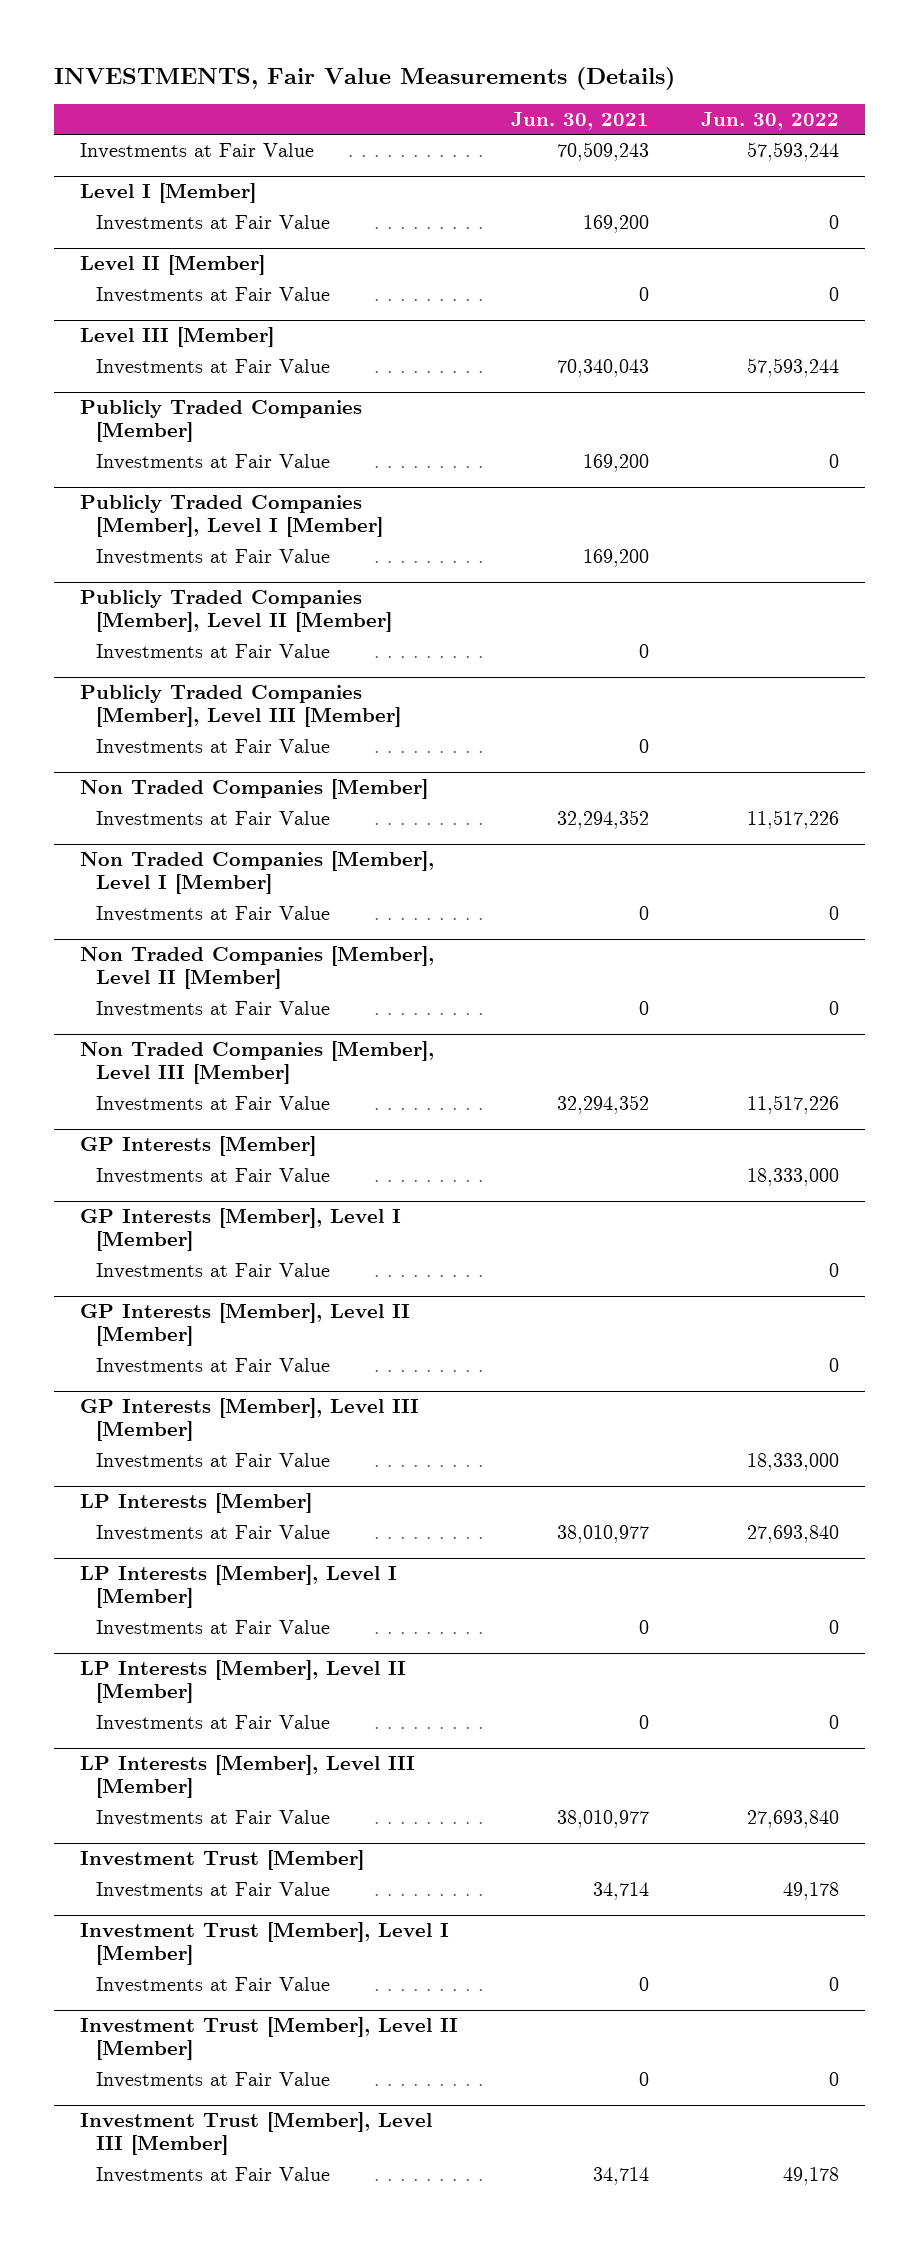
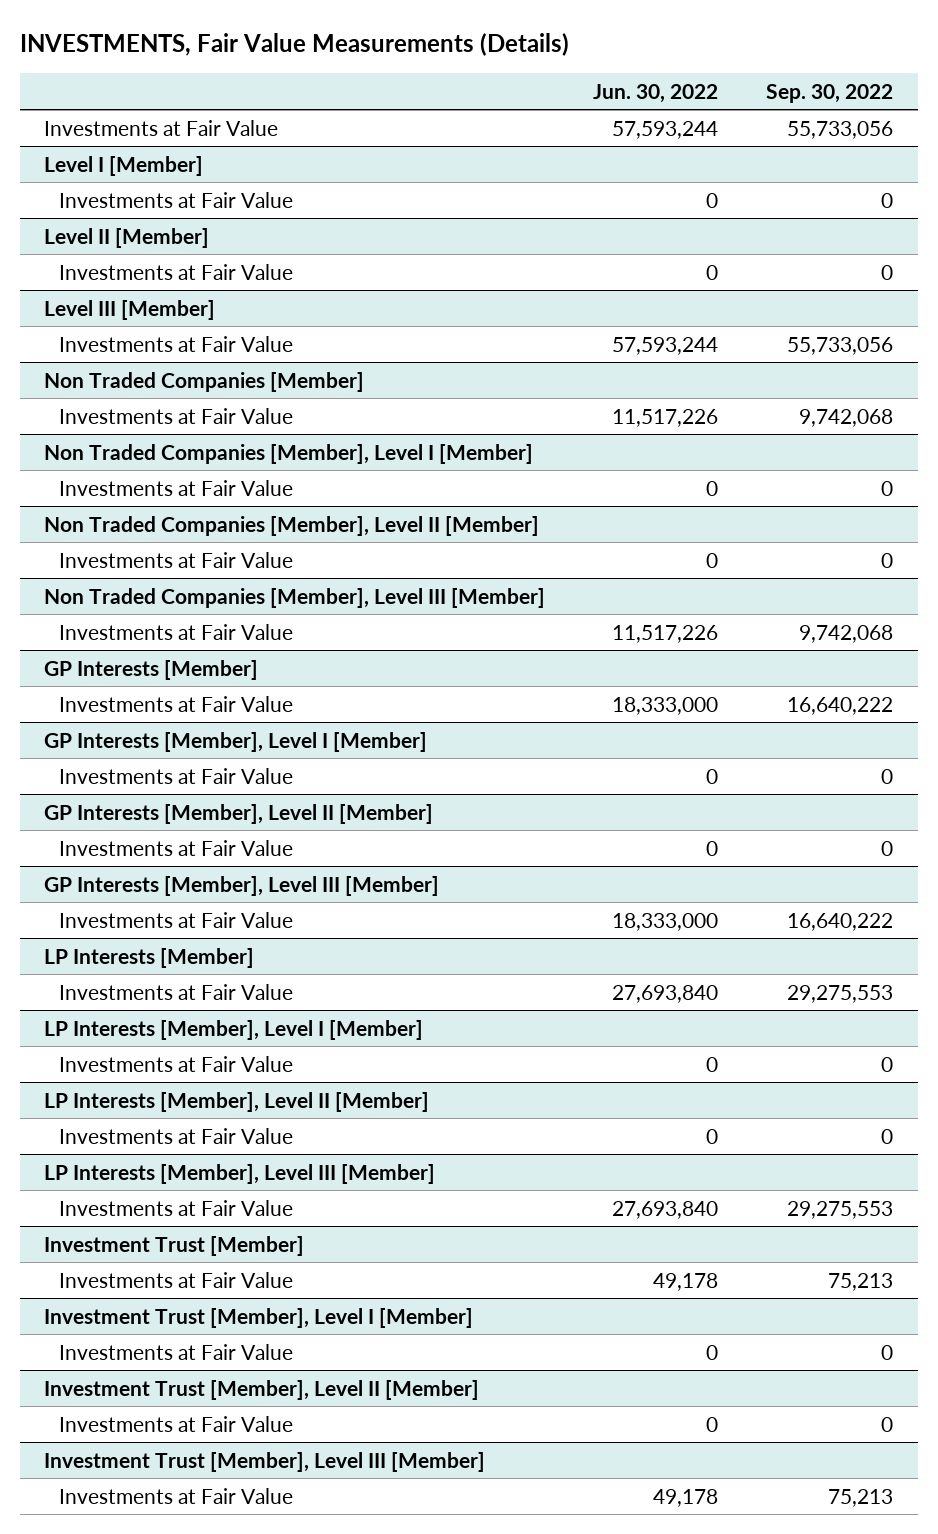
[510,111,649,130] Jun. 30, 2021 -> none
none -> [766,83,894,103] Sep. 30, 2022
[80,400,363,443] Publicly Traded Companies [Member] -> none
[95,453,330,470] Investments at Fair Value -> none
[80,495,383,538] Publicly Traded Companies [Member], Level I [Member] -> none
[95,548,330,565] Investments at Fair Value -> none
[80,590,392,633] Publicly Traded Companies [Member], Level II [Member] -> none
[95,643,330,660] Investments at Fair Value -> none
[80,685,401,728] Publicly Traded Companies [Member], Level III [Member] -> none
[95,738,330,755] Investments at Fair Value -> none

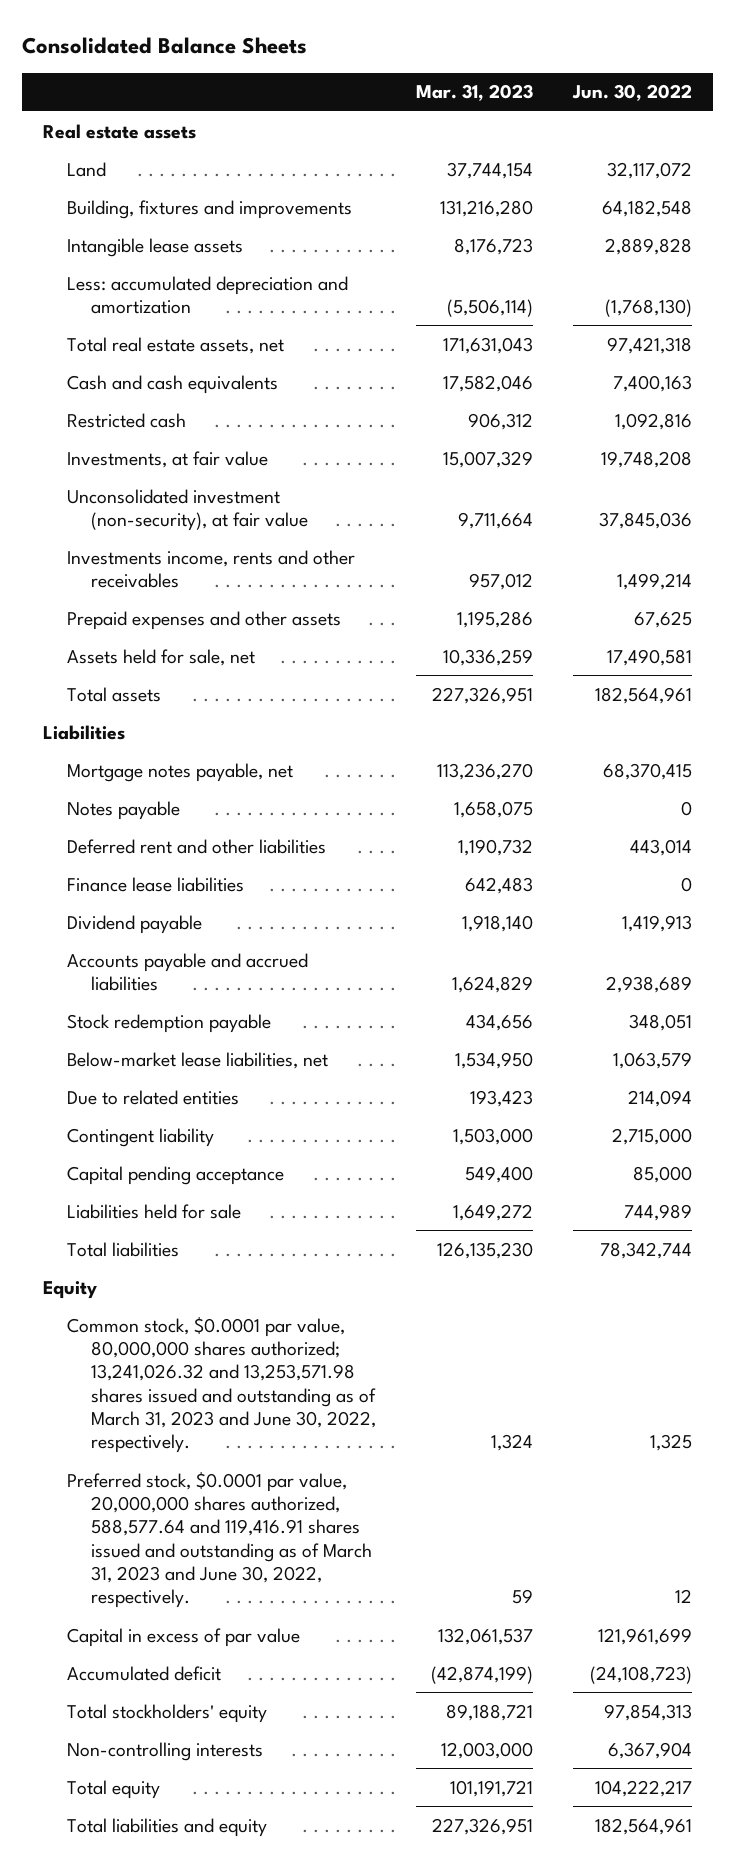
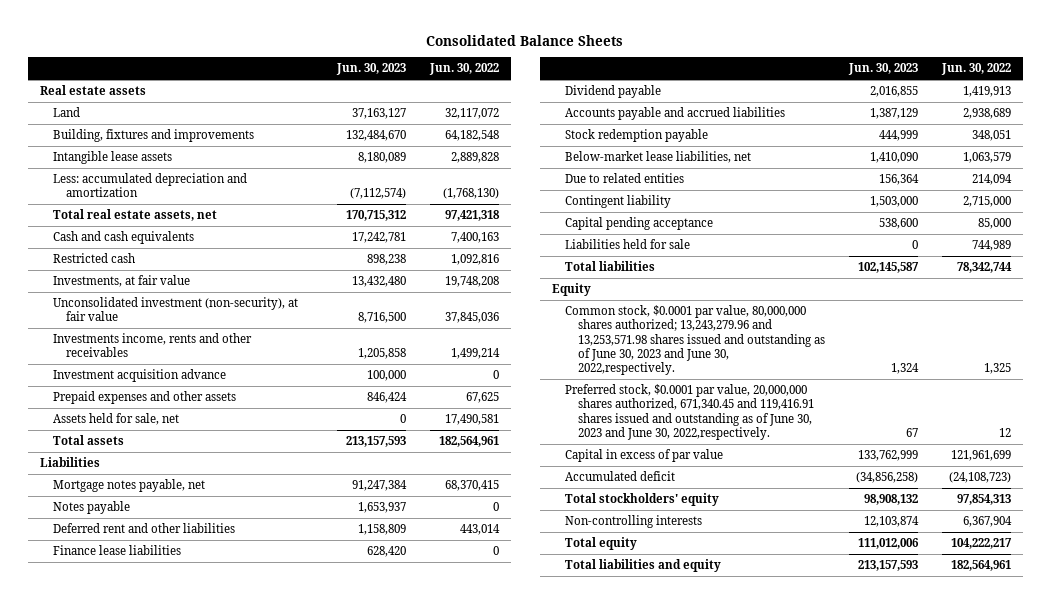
[415,84,533,102] Mar. 31, 2023 -> none
none -> [335,63,406,76] Jun. 30, 2023
none -> [52,369,226,383] Investment acquisition advance
[66,1316,376,1454] Common stock, $0.0001 par value, 80,000,000 shares authorized; 13,241,026.32 and 13,253,571.98 shares issued and outstanding as of March 31, 2023 and June 30, 2022, respectively. -> [564,305,825,375] Common stock, $0.0001 par value, 80,000,000 shares authorized; 13,243,279.96 and 13,253,571.98 shares issued and outstanding as of June 30, 2023 and June 30, 2022,respectively.
[66,1471,372,1609] Preferred stock, $0.0001 par value, 20,000,000 shares authorized, 588,577.64 and 119,416.91 shares issued and outstanding as of March 31, 2023 and June 30, 2022, respectively. -> [564,384,814,440] Preferred stock, $0.0001 par value, 20,000,000 shares authorized, 671,340.45 and 119,416.91 shares issued and outstanding as of June 30, 2023 and June 30, 2022,respectively.

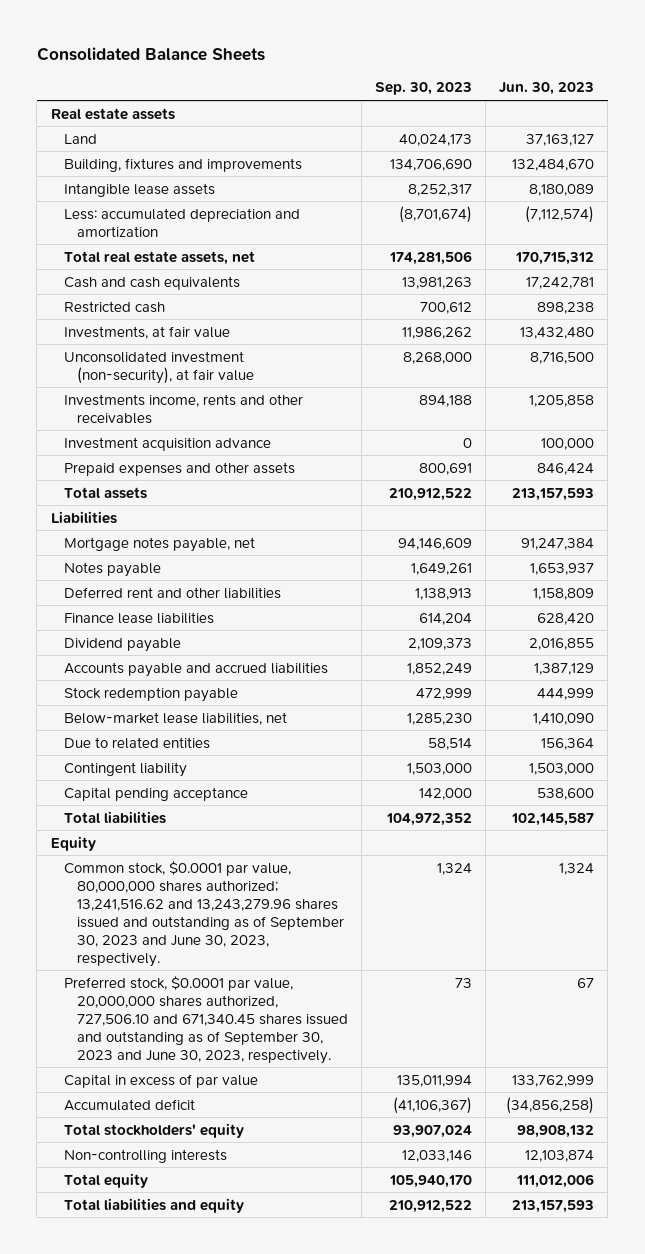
[428,63,499,76] Jun. 30, 2022 -> none
none -> [375,82,473,96] Sep. 30, 2023
[52,413,179,426] Assets held for sale, net -> none
[564,239,690,250] Liabilities held for sale -> none
[564,305,825,375] Common stock, $0.0001 par value, 80,000,000 shares authorized; 13,243,279.96 and 13,253,571.98 shares issued and outstanding as of June 30, 2023 and June 30, 2022,respectively. -> [63,860,344,967] Common stock, $0.0001 par value, 80,000,000 shares authorized; 13,241,516.62 and 13,243,279.96 shares issued and outstanding as of September 30, 2023 and June 30, 2023, respectively.
[564,384,814,440] Preferred stock, $0.0001 par value, 20,000,000 shares authorized, 671,340.45 and 119,416.91 shares issued and outstanding as of June 30, 2023 and June 30, 2022,respectively. -> [63,975,348,1064] Preferred stock, $0.0001 par value, 20,000,000 shares authorized, 727,506.10 and 671,340.45 shares issued and outstanding as of September 30, 2023 and June 30, 2023, respectively.

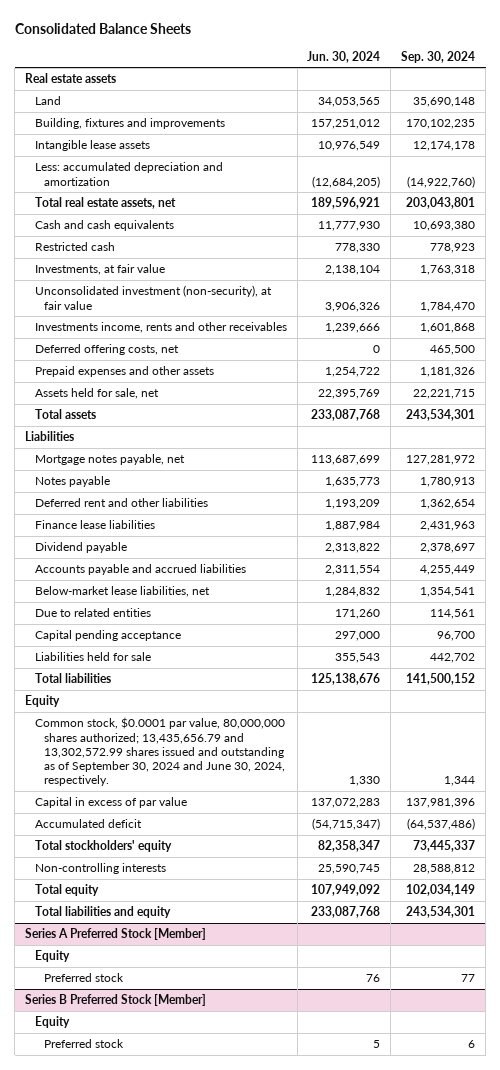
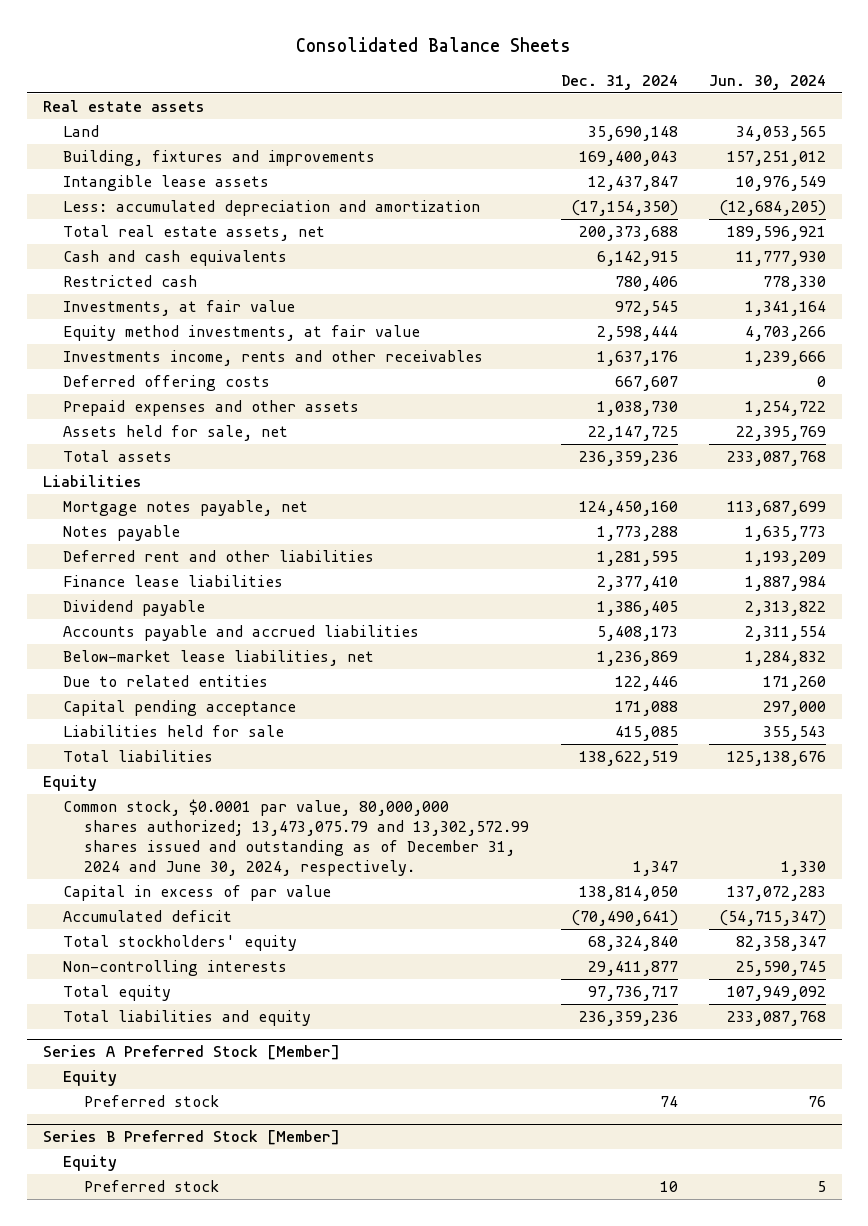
[401,50,476,63] Sep. 30, 2024 -> none
none -> [560,74,678,90] Dec. 31, 2024
[34,285,272,310] Unconsolidated investment (non-security), at fair value -> none
[325,265,381,276] 2,138,104 -> [744,300,826,316] 1,341,164
none -> [63,324,421,341] Equity method investments, at fair value
[34,344,179,356] Deferred offering costs, net -> [63,374,271,391] Deferred offering costs
[34,717,286,787] Common stock, $0.0001 par value, 80,000,000 shares authorized; 13,435,656.79 and 13,302,572.99 shares issued and outstanding as of September 30, 2024 and June 30, 2024, respectively. -> [63,798,530,877] Common stock, $0.0001 par value, 80,000,000 shares authorized; 13,473,075.79 and 13,302,572.99 shares issued and outstanding as of December 31, 2024 and June 30, 2024, respectively.

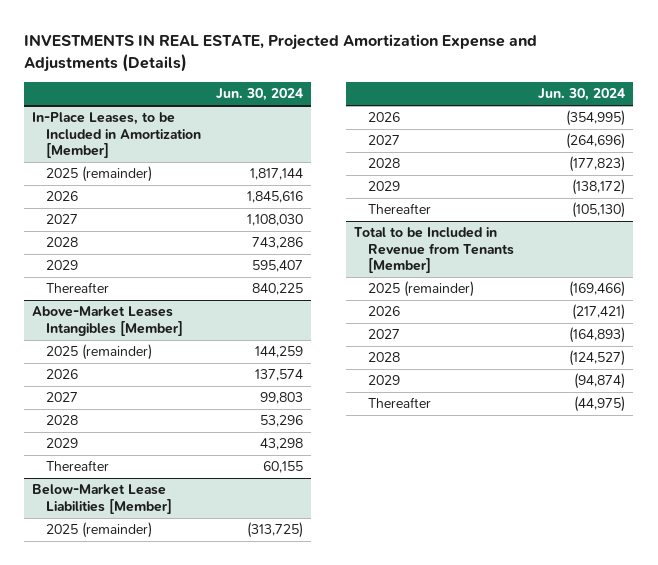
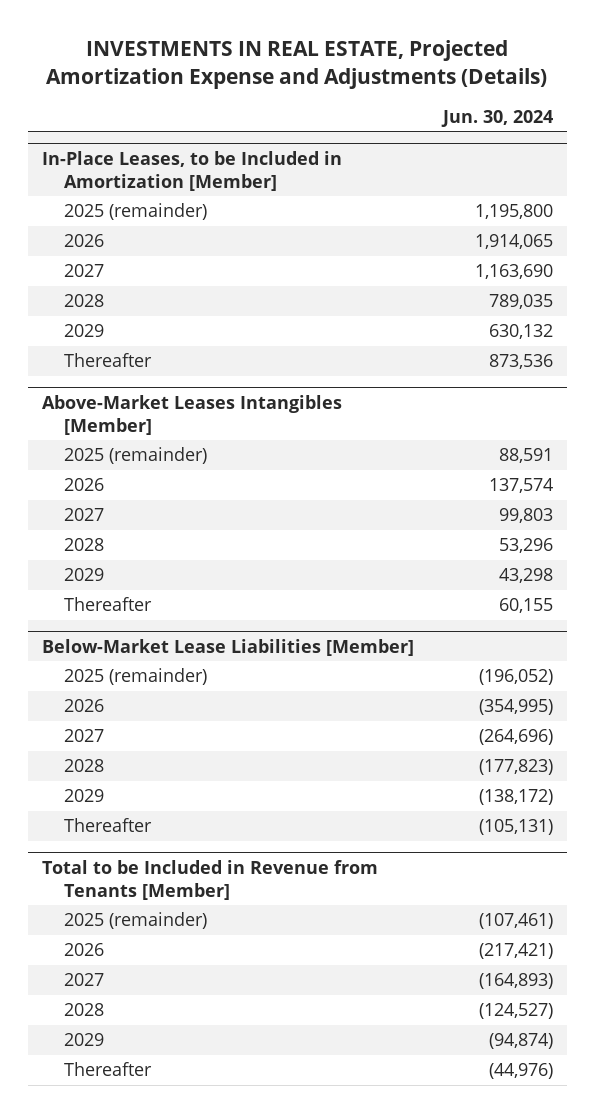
[250,168,304,181] 1,817,144 -> [474,204,553,220] 1,195,800
[247,191,304,204] 1,845,616 -> [474,234,553,250] 1,914,065
[247,214,304,227] 1,108,030 -> [474,264,553,280] 1,163,690
[252,237,304,250] 743,286 -> [488,294,553,310] 789,035
[252,260,304,273] 595,407 -> [488,324,553,340] 630,132
[252,283,304,296] 840,225 -> [488,354,553,370] 873,536
[255,346,304,359] 144,259 -> [498,448,553,464] 88,591
[247,522,304,539] (313,725) -> [478,669,553,686] (196,052)
[572,202,626,219] (105,130) -> [478,819,553,836] (105,131)
[569,281,626,298] (169,466) -> [478,913,553,930] (107,461)
[574,396,626,413] (44,975) -> [488,1063,553,1080] (44,976)

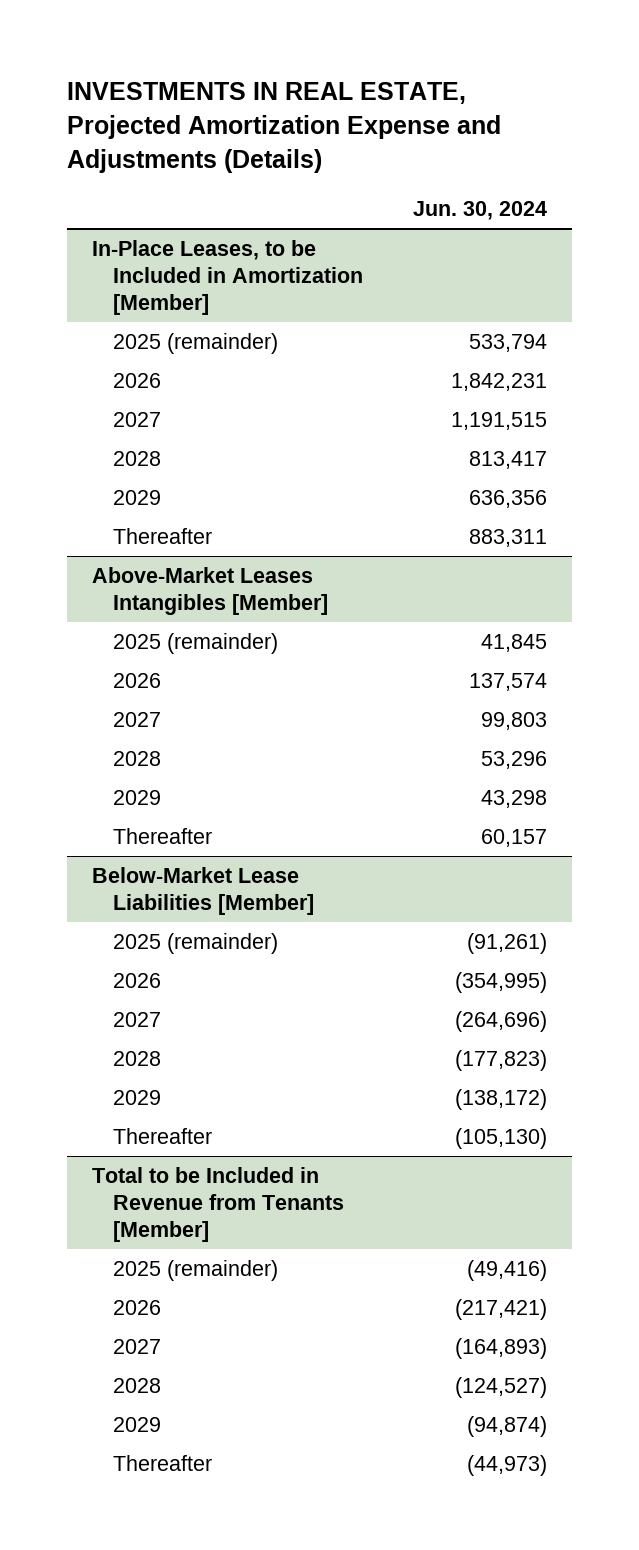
[474,204,553,220] 1,195,800 -> [468,333,547,352] 533,794
[474,234,553,250] 1,914,065 -> [450,372,547,391] 1,842,231
[474,264,553,280] 1,163,690 -> [450,411,547,430] 1,191,515
[488,294,553,310] 789,035 -> [468,450,547,469] 813,417
[488,324,553,340] 630,132 -> [468,489,547,508] 636,356
[488,354,553,370] 873,536 -> [468,528,547,547] 883,311
[498,448,553,464] 88,591 -> [480,633,547,652] 41,845
[498,598,553,614] 60,155 -> [480,828,547,847] 60,157
[478,669,553,686] (196,052) -> [466,932,547,954] (91,261)
[478,819,553,836] (105,131) -> [454,1127,547,1149] (105,130)
[478,913,553,930] (107,461) -> [466,1259,547,1281] (49,416)
[488,1063,553,1080] (44,976) -> [466,1454,547,1476] (44,973)

